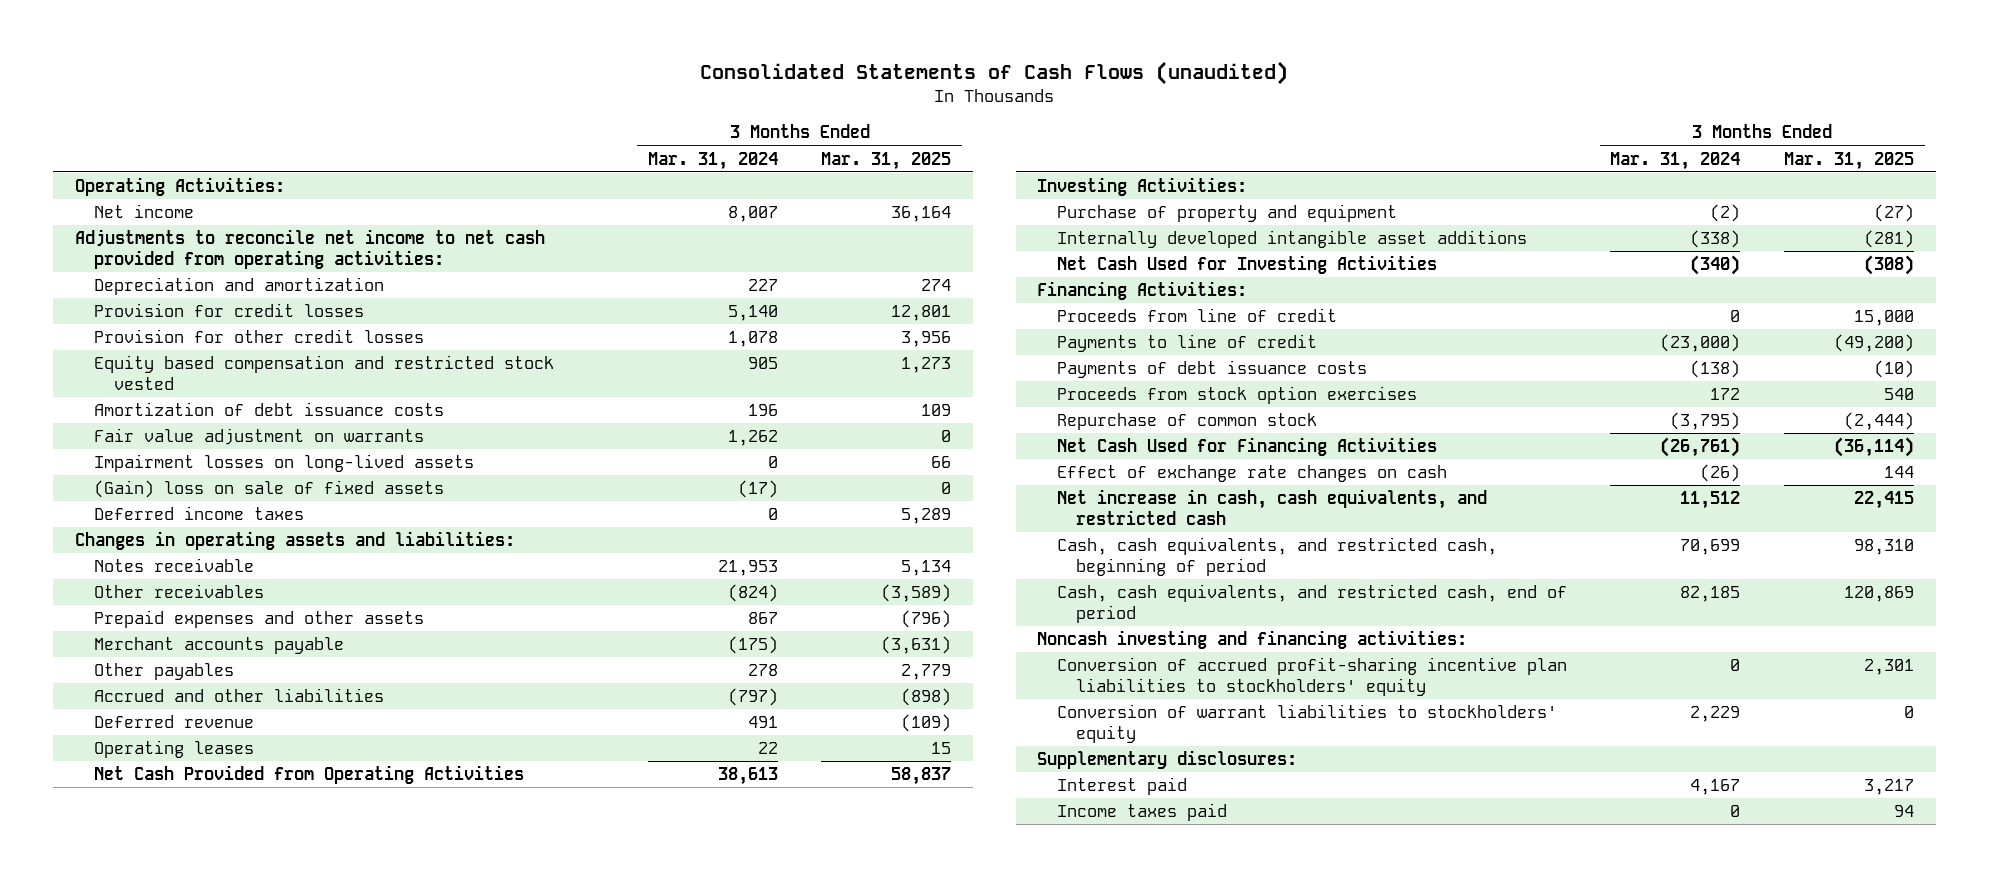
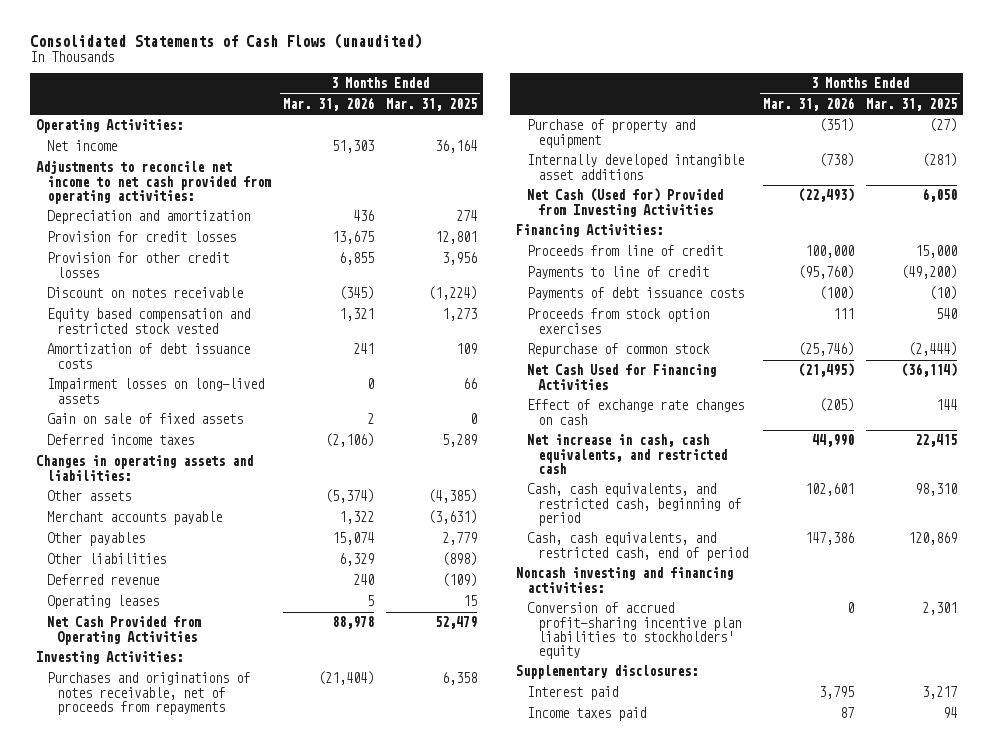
[647,151,778,170] Mar. 31, 2024 -> none
none -> [282,96,374,111] Mar. 31, 2026
none -> [46,287,243,299] Discount on notes receivable
[94,428,425,446] Fair value adjustment on warrants -> none
[94,480,445,499] (Gain) loss on sale of fixed assets -> [46,413,243,425] Gain on sale of fixed assets
[94,558,255,573] Notes receivable -> none
[94,584,265,599] Other receivables -> none
[94,610,425,629] Prepaid expenses and other assets -> none
none -> [46,490,131,502] Other assets
[94,688,385,703] Accrued and other liabilities -> [46,553,166,565] Other liabilities
[891,767,952,786] 58,837 -> [434,616,477,630] 52,479
none -> [46,672,250,715] Purchases and originations of notes receivable, net of proceeds from repayments
[1056,255,1437,275] Net Cash Used for Investing Activities -> [526,188,723,217] Net Cash (Used for) Provided from Investing Activities
[1864,255,1915,276] (308) -> [921,188,957,203] 6,050
[1056,704,1557,744] Conversion of warrant liabilities to stockholders' equity -> none

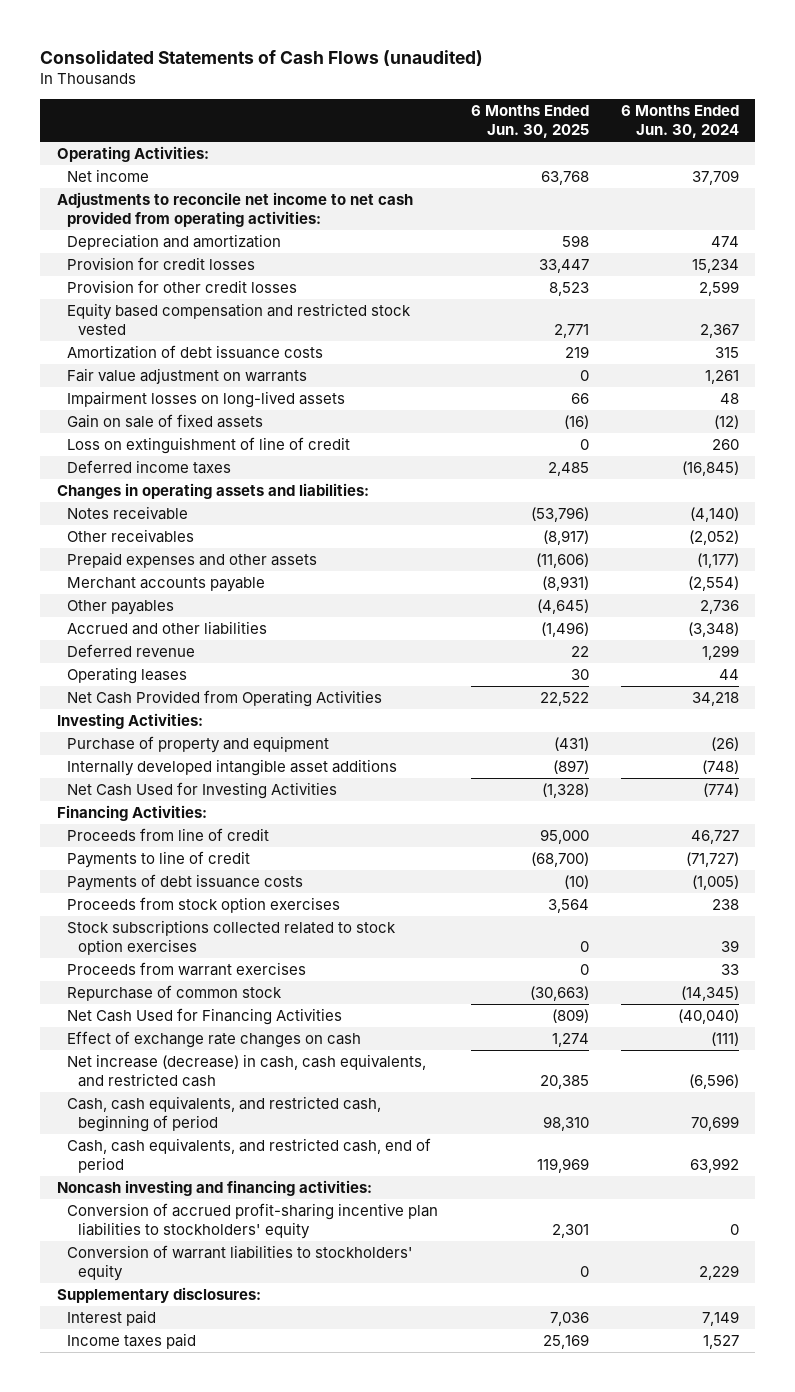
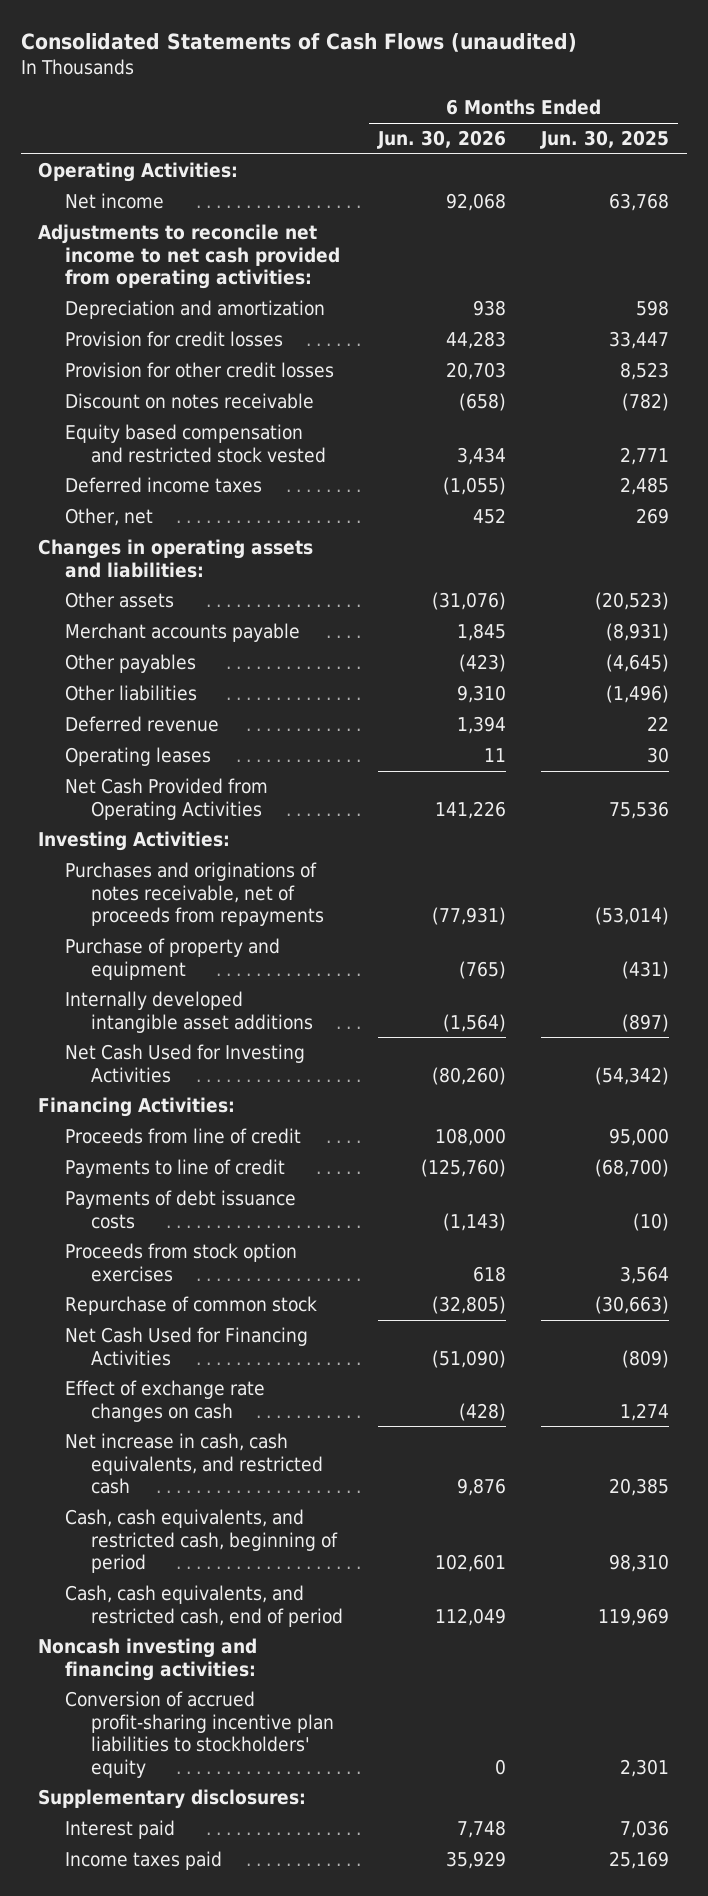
[620,105,739,139] 6 Months Ended Jun. 30, 2024 -> none
none -> [377,130,507,150] Jun. 30, 2026
none -> [64,393,314,410] Discount on notes receivable
[67,345,324,360] Amortization of debt issuance costs -> none
[67,368,308,385] Fair value adjustment on warrants -> none
[67,391,346,409] Impairment losses on long-lived assets -> none
[67,414,264,429] Gain on sale of fixed assets -> none
[67,437,351,455] Loss on extinguishment of line of credit -> none
none -> [64,508,153,527] Other, net
[67,506,189,521] Notes receivable -> none
[67,529,195,544] Other receivables -> none
[67,552,318,569] Prepaid expenses and other assets -> none
none -> [64,592,174,609] Other assets
[67,621,268,636] Accrued and other liabilities -> [64,685,197,702] Other liabilities
[539,692,589,707] 22,522 -> [609,800,670,819] 75,536
none -> [64,862,325,927] Purchases and originations of notes receivable, net of proceeds from repayments
[541,783,589,799] (1,328) -> [595,1066,670,1085] (54,342)
[67,920,397,956] Stock subscriptions collected related to stock option exercises -> none
[67,962,307,977] Proceeds from warrant exercises -> none
[67,1054,427,1088] Net increase (decrease) in cash, cash equivalents, and restricted cash -> [64,1433,324,1495] Net increase in cash, cash equivalents, and restricted cash
[67,1245,414,1282] Conversion of warrant liabilities to stockholders' equity -> none

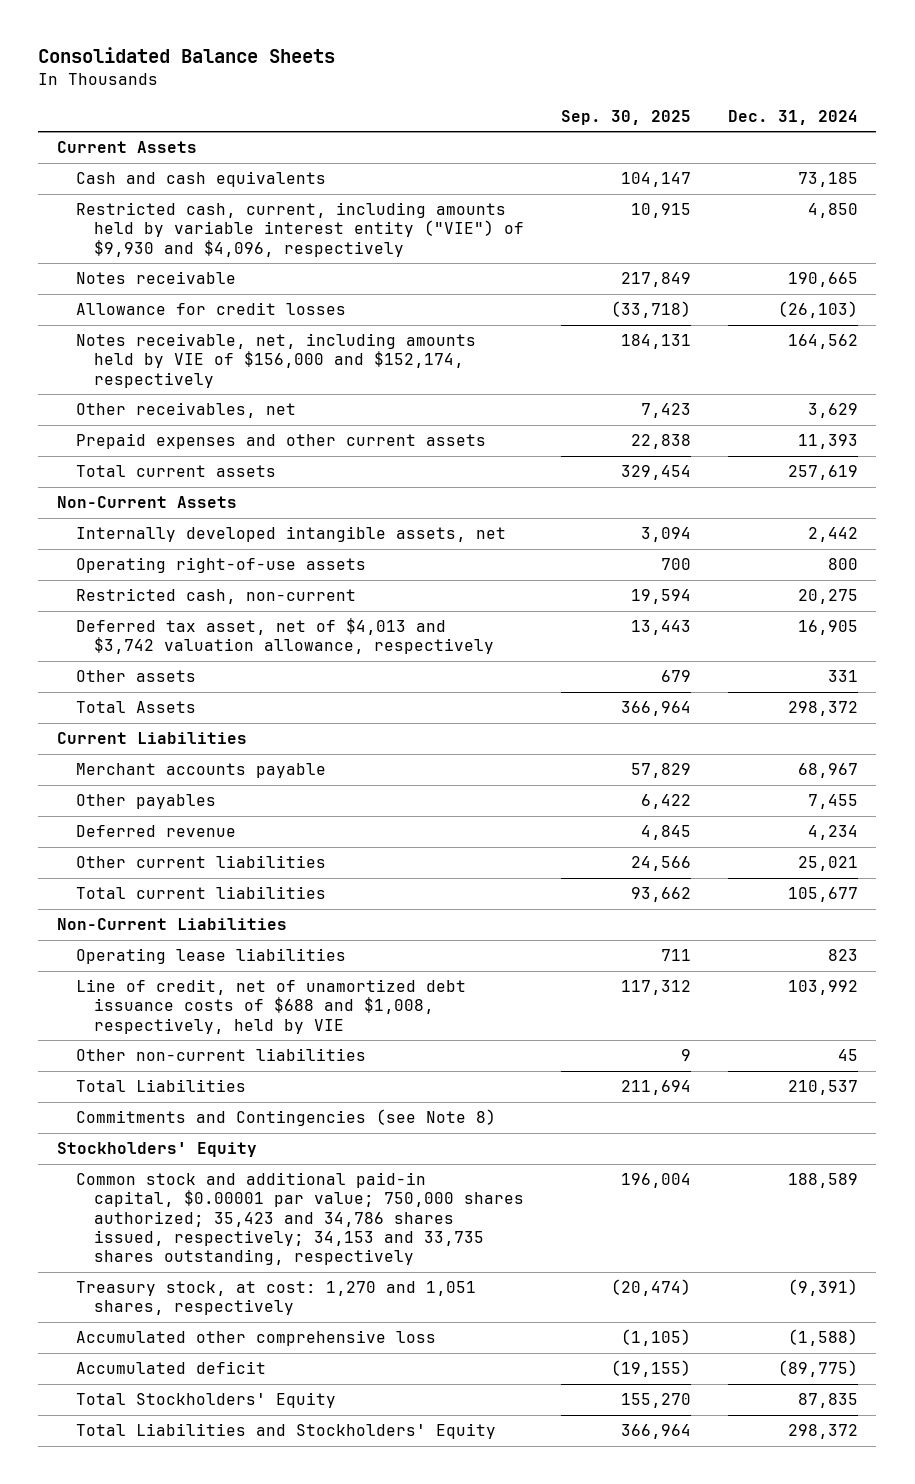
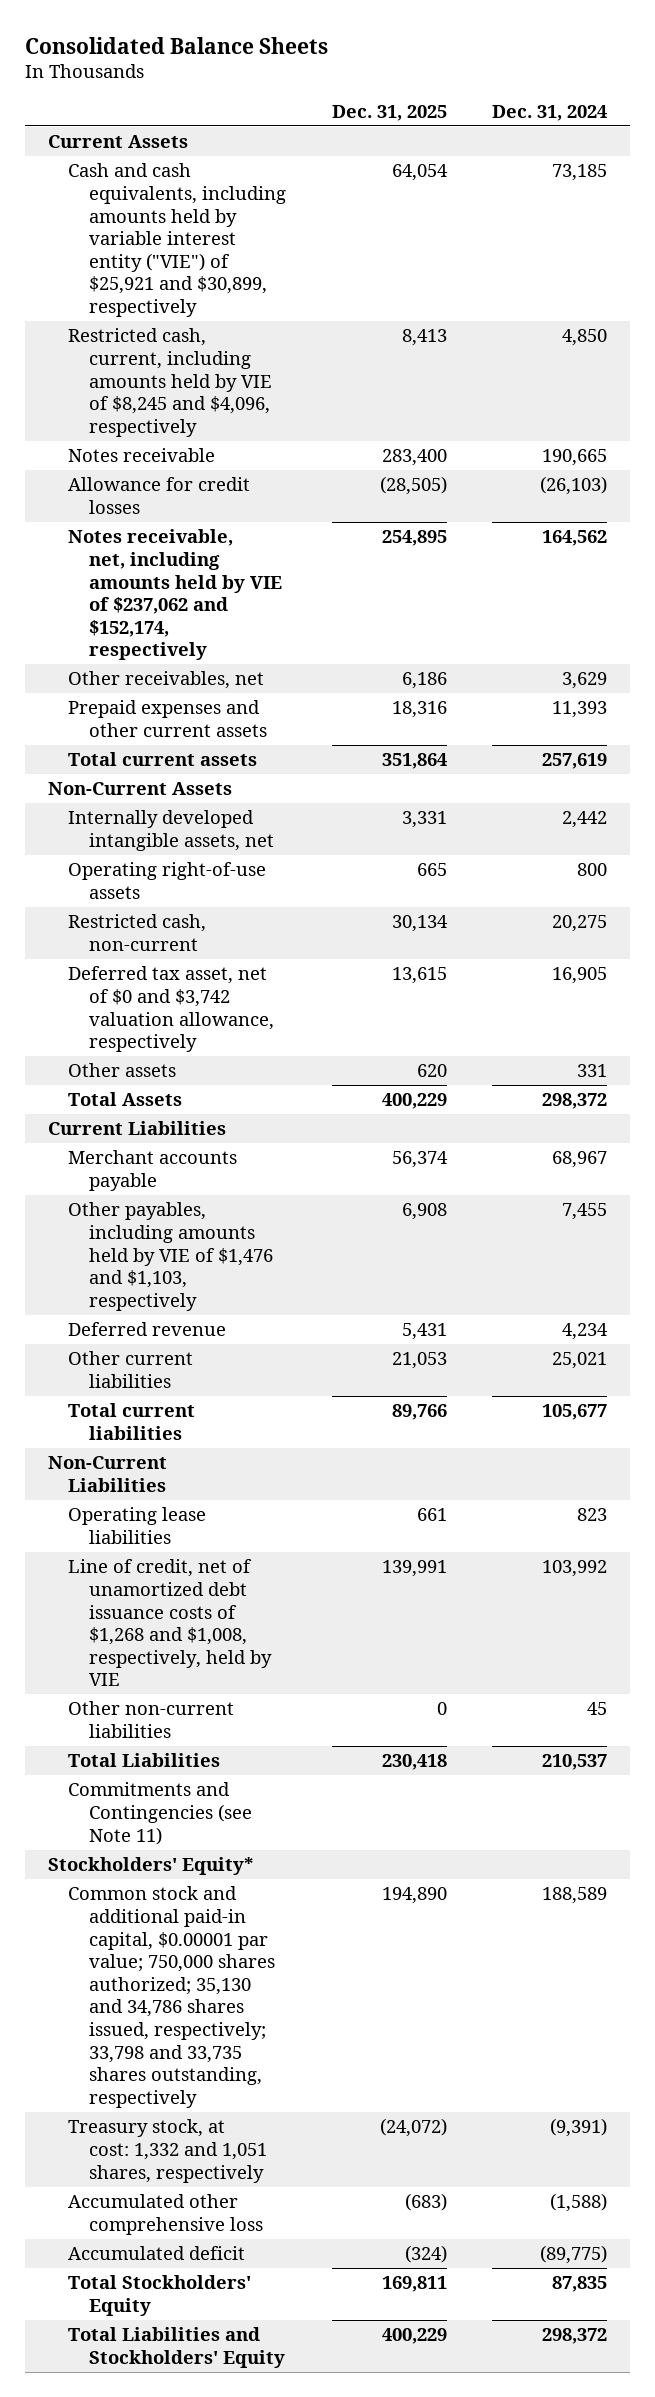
[561,109,692,125] Sep. 30, 2025 -> none
none -> [331,104,447,121] Dec. 31, 2025
[75,171,326,188] Cash and cash equivalents -> [68,163,286,317] Cash and cash equivalents, including amounts held by variable interest entity ("VIE") of $25,921 and $30,899, respectively
[75,202,525,257] Restricted cash, current, including amounts held by variable interest entity ("VIE") of $9,930 and $4,096, respectively -> [68,328,272,437] Restricted cash, current, including amounts held by VIE of $8,245 and $4,096, respectively
[75,333,476,388] Notes receivable, net, including amounts held by VIE of $156,000 and $152,174, respectively -> [68,529,282,661] Notes receivable, net, including amounts held by VIE of $237,062 and $152,174, respectively
[75,618,495,655] Deferred tax asset, net of $4,013 and $3,742 valuation allowance, respectively -> [68,966,274,1053] Deferred tax asset, net of $0 and $3,742 valuation allowance, respectively
[75,794,216,810] Other payables -> [68,1202,273,1311] Other payables, including amounts held by VIE of $1,476 and $1,103, respectively
[75,979,466,1034] Line of credit, net of unamortized debt issuance costs of $688 and $1,008, respectively, held by VIE -> [68,1559,272,1687] Line of credit, net of unamortized debt issuance costs of $1,268 and $1,008, respectively, held by VIE
[75,1109,496,1127] Commitments and Contingencies (see Note 8) -> [68,1782,252,1845] Commitments and Contingencies (see Note 11)
[56,1142,257,1158] Stockholders' Equity -> [47,1857,253,1876] Stockholders' Equity*
[75,1172,525,1266] Common stock and additional paid-in capital, $0.00001 par value; 750,000 shares authorized; 35,423 and 34,786 shares issued, respectively; 34,153 and 33,735 shares outstanding, respectively -> [68,1886,275,2108] Common stock and additional paid-in capital, $0.00001 par value; 750,000 shares authorized; 35,130 and 34,786 shares issued, respectively; 33,798 and 33,735 shares outstanding, respectively
[75,1281,476,1316] Treasury stock, at cost: 1,270 and 1,051 shares, respectively -> [68,2119,267,2183] Treasury stock, at cost: 1,332 and 1,051 shares, respectively

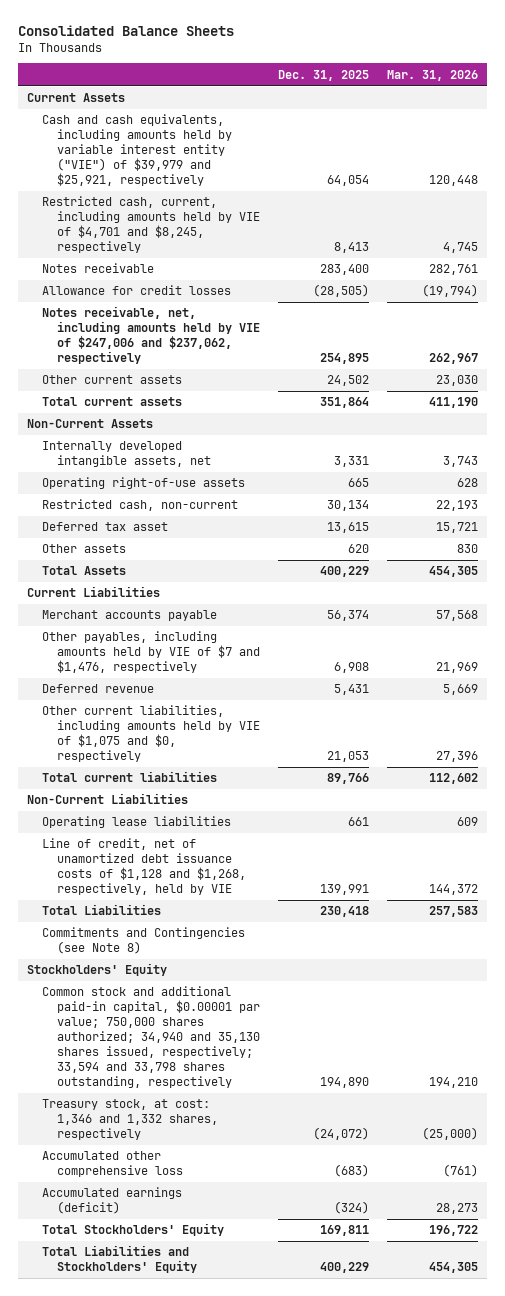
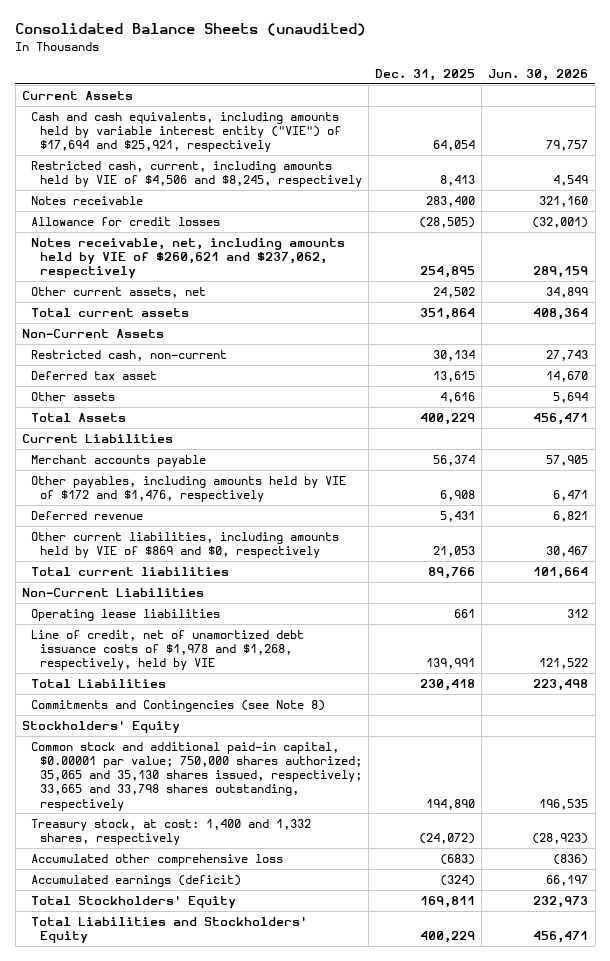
[18,25,235,37] Consolidated Balance Sheets -> [15,23,367,37] Consolidated Balance Sheets (unaudited)
[387,69,479,81] Mar. 31, 2026 -> none
none -> [488,69,589,82] Jun. 30, 2026
[42,114,233,187] Cash and cash equivalents, including amounts held by variable interest entity ("VIE") of $39,979 and $25,921, respectively -> [31,112,342,153] Cash and cash equivalents, including amounts held by variable interest entity ("VIE") of $17,694 and $25,921, respectively
[42,196,261,254] Restricted cash, current, including amounts held by VIE of $4,701 and $8,245, respectively -> [31,161,363,188] Restricted cash, current, including amounts held by VIE of $4,506 and $8,245, respectively
[42,306,261,365] Notes receivable, net, including amounts held by VIE of $247,006 and $237,062, respectively -> [31,238,346,279] Notes receivable, net, including amounts held by VIE of $260,621 and $237,062, respectively
[42,375,183,385] Other current assets -> [31,287,207,299] Other current assets, net
[42,441,212,468] Internally developed intangible assets, net -> none
[42,477,246,490] Operating right-of-use assets -> none
[348,544,370,554] 620 -> [440,392,476,404] 4,616
[42,631,261,674] Other payables, including amounts held by VIE of $7 and $1,476, respectively -> [31,476,347,503] Other payables, including amounts held by VIE of $172 and $1,476, respectively
[42,705,261,763] Other current liabilities, including amounts held by VIE of $1,075 and $0, respectively -> [31,532,340,559] Other current liabilities, including amounts held by VIE of $869 and $0, respectively
[42,838,247,896] Line of credit, net of unamortized debt issuance costs of $1,128 and $1,268, respectively, held by VIE -> [31,630,305,671] Line of credit, net of unamortized debt issuance costs of $1,978 and $1,268, respectively, held by VIE
[42,986,261,1089] Common stock and additional paid-in capital, $0.00001 par value; 750,000 shares authorized; 34,940 and 35,130 shares issued, respectively; 33,594 and 33,798 shares outstanding, respectively -> [31,742,363,811] Common stock and additional paid-in capital, $0.00001 par value; 750,000 shares authorized; 35,065 and 35,130 shares issued, respectively; 33,665 and 33,798 shares outstanding, respectively
[42,1099,219,1141] Treasury stock, at cost: 1,346 and 1,332 shares, respectively -> [31,819,312,846] Treasury stock, at cost: 1,400 and 1,332 shares, respectively

